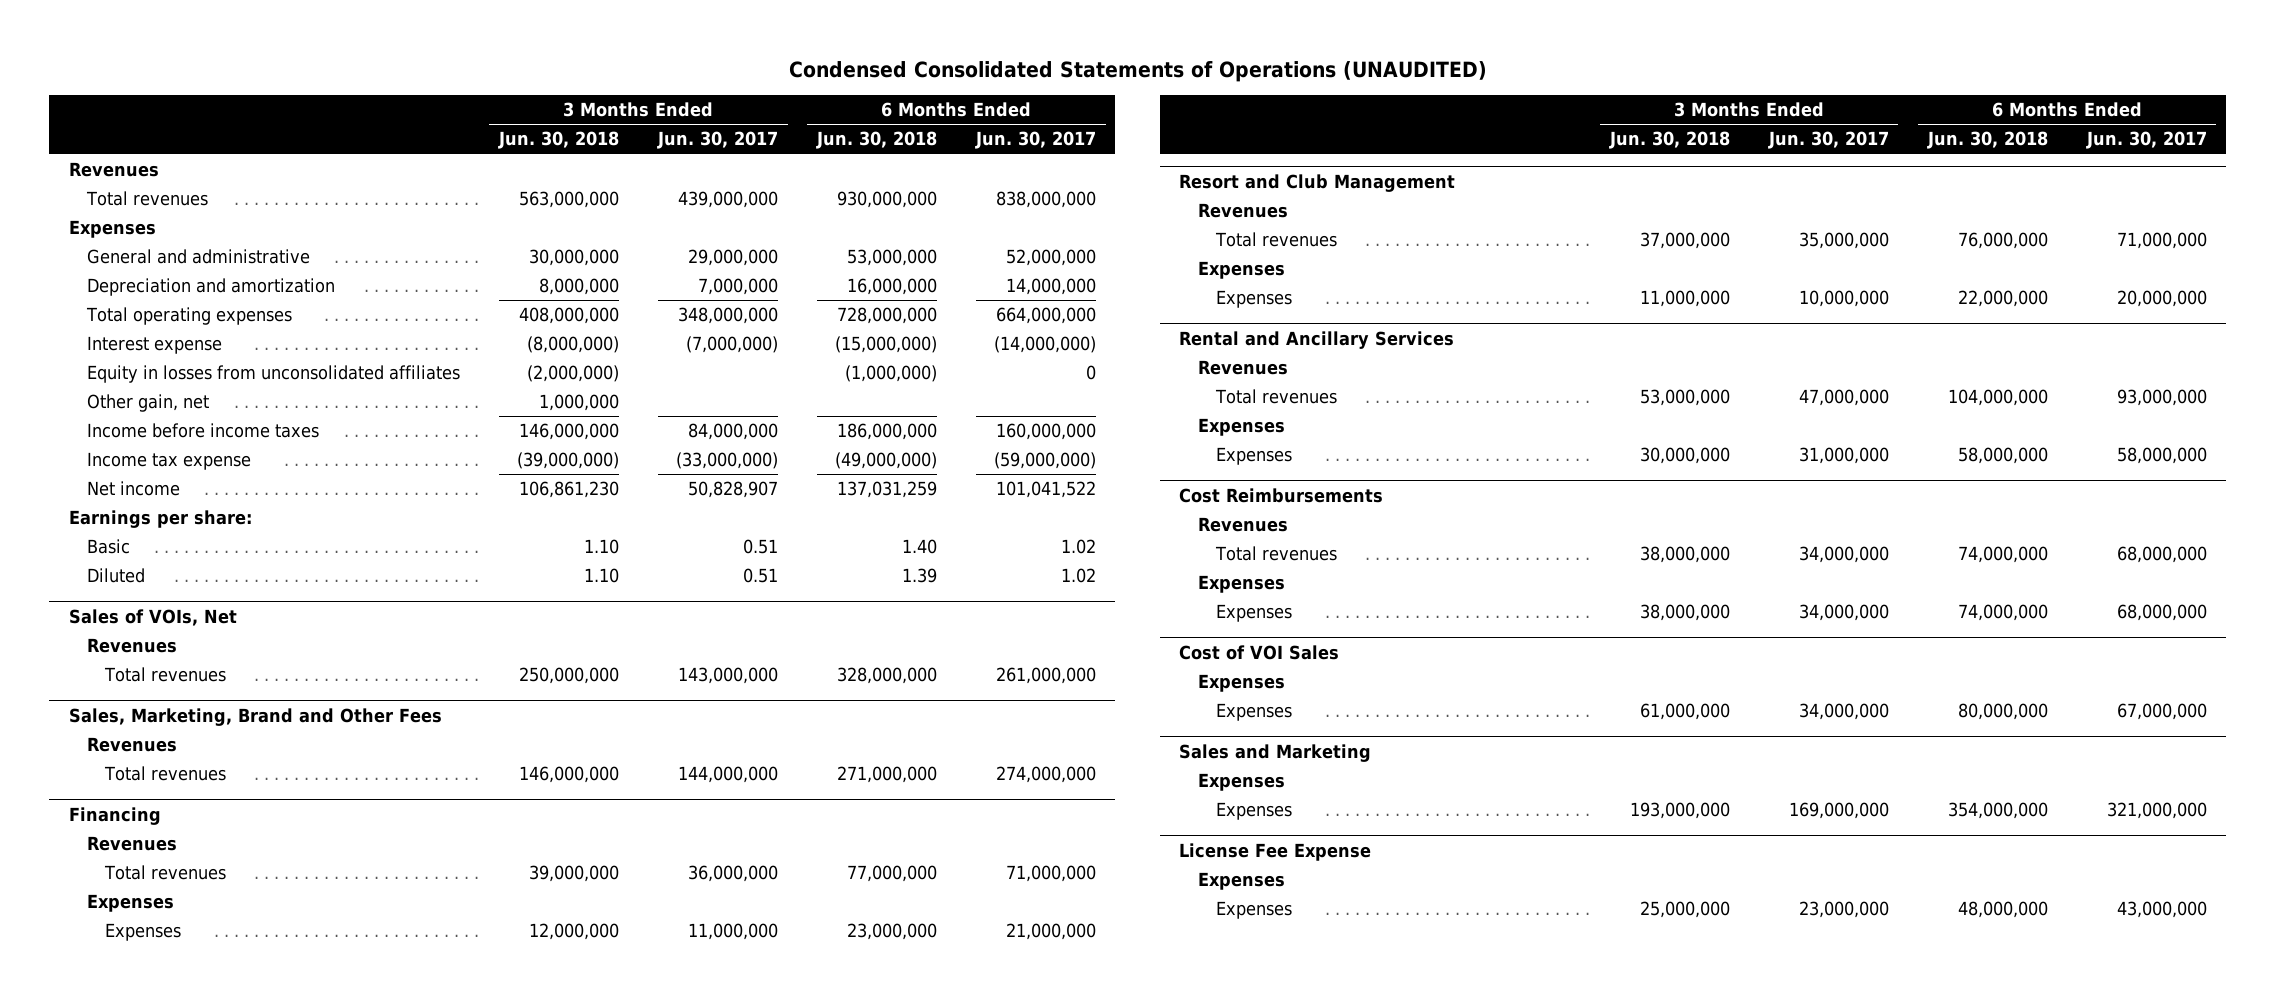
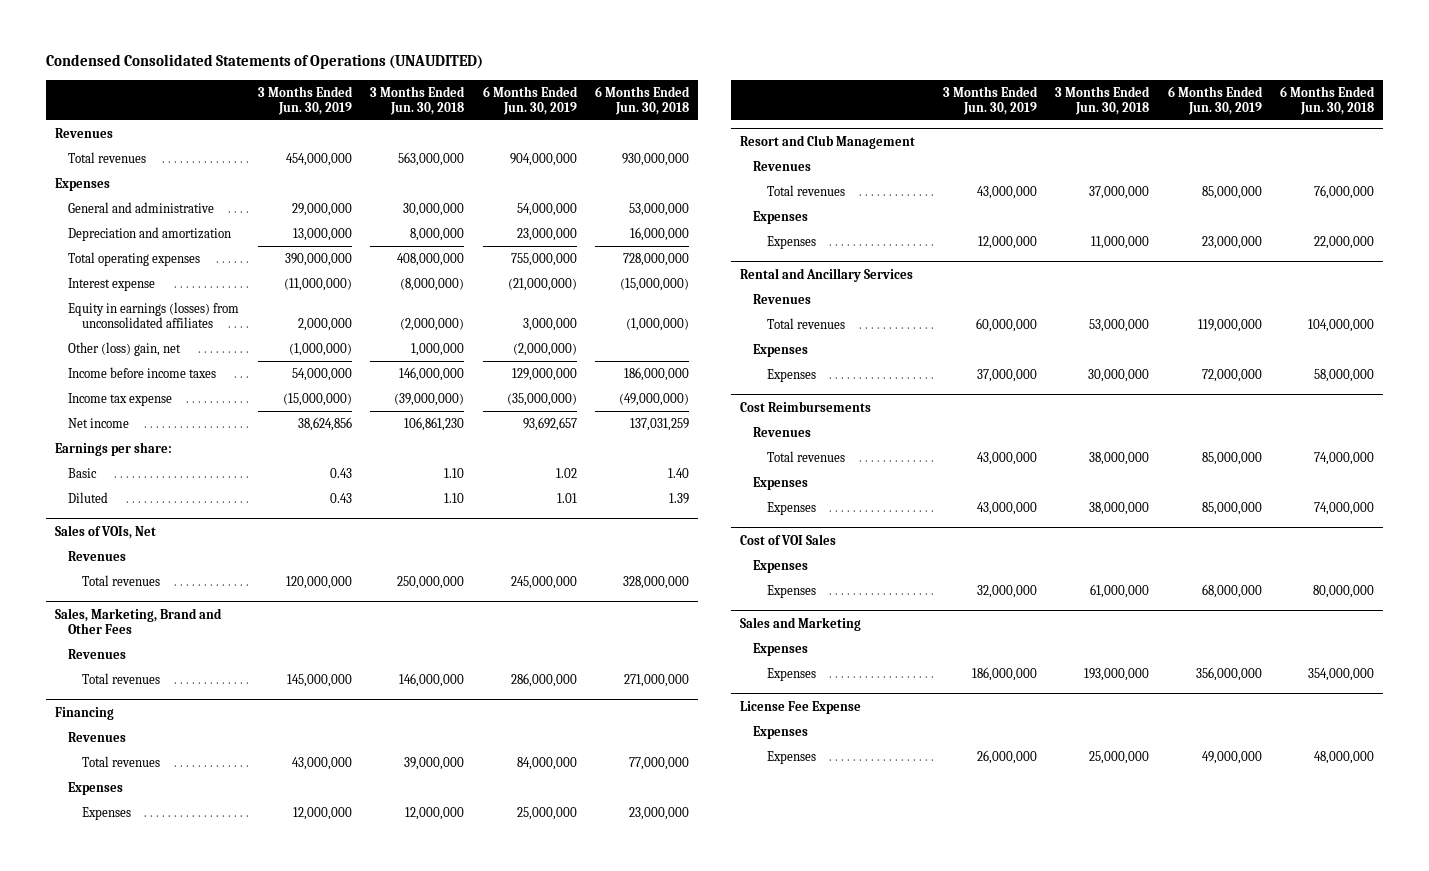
[656,131,778,150] Jun. 30, 2017 -> none
[974,131,1096,150] Jun. 30, 2017 -> none
none -> [257,85,353,115] 3 Months Ended Jun. 30, 2019
none -> [482,85,578,115] 6 Months Ended Jun. 30, 2019
[86,365,460,384] Equity in losses from unconsolidated affiliates -> [68,302,240,329] Equity in earnings (losses) from unconsolidated affiliates
[86,394,209,413] Other gain, net -> [68,342,182,357] Other (loss) gain, net

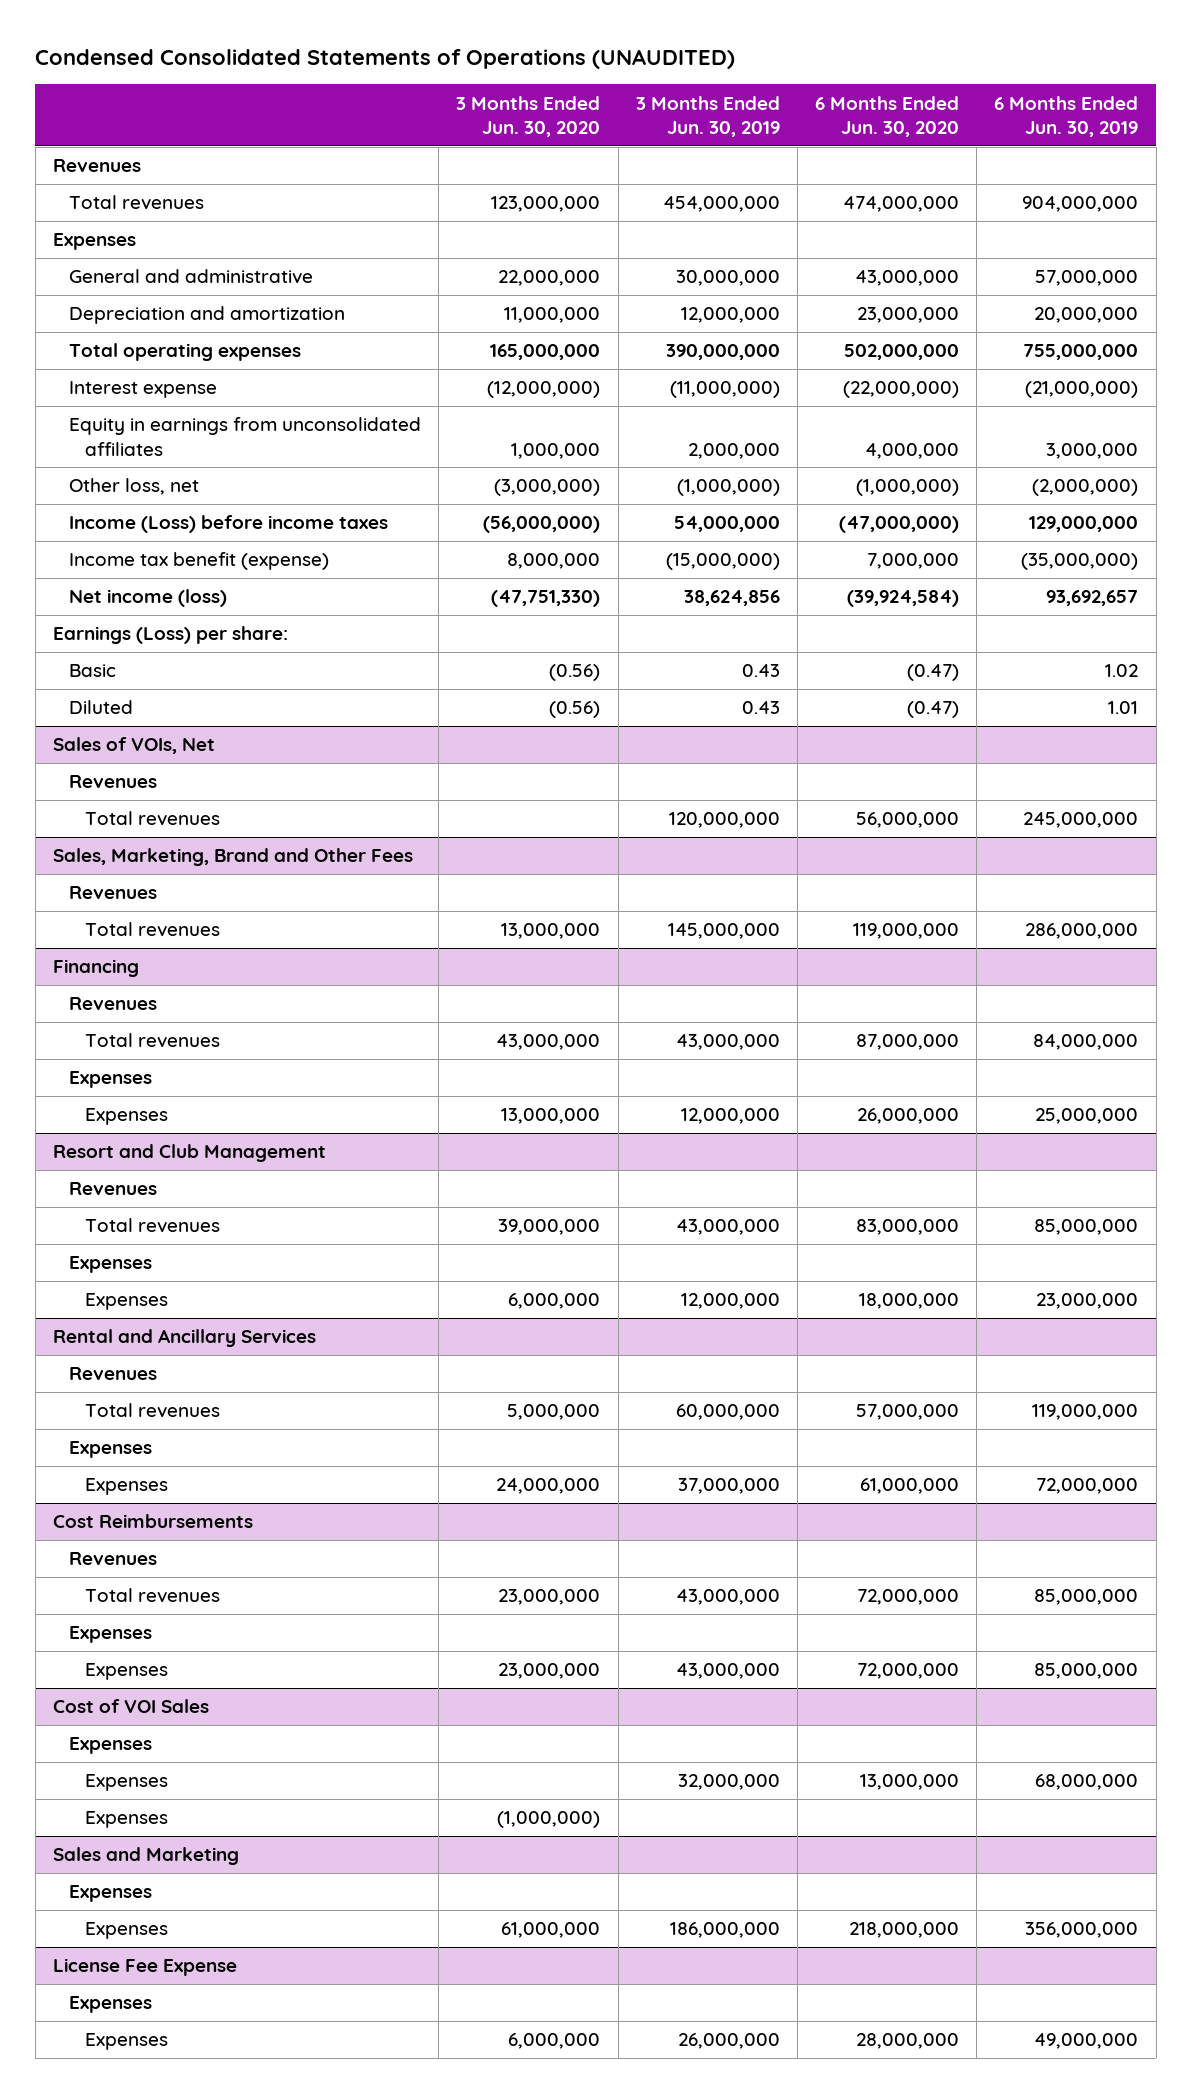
[370,85,466,115] 3 Months Ended Jun. 30, 2018 -> none
[594,85,690,115] 6 Months Ended Jun. 30, 2018 -> none
none -> [456,95,601,137] 3 Months Ended Jun. 30, 2020
none -> [815,95,960,137] 6 Months Ended Jun. 30, 2020
[291,203,352,217] 29,000,000 -> [675,270,780,287] 30,000,000
[516,203,577,217] 54,000,000 -> [1035,270,1139,287] 57,000,000
[292,228,352,242] 13,000,000 -> [680,307,780,324] 12,000,000
[516,228,577,242] 23,000,000 -> [1034,307,1139,324] 20,000,000
[68,302,240,329] Equity in earnings (losses) from unconsolidated affiliates -> [68,417,421,456] Equity in earnings from unconsolidated affiliates
[68,342,182,357] Other (loss) gain, net -> [68,478,199,496] Other loss, net
[68,367,217,379] Income before income taxes -> [68,515,388,534] Income (Loss) before income taxes
[68,393,173,407] Income tax expense -> [68,552,329,571] Income tax benefit (expense)
[68,418,130,429] Net income -> [68,589,227,608] Net income (loss)
[55,442,173,457] Earnings per share: -> [53,626,289,645] Earnings (Loss) per share:
none -> [84,1811,168,1829] Expenses

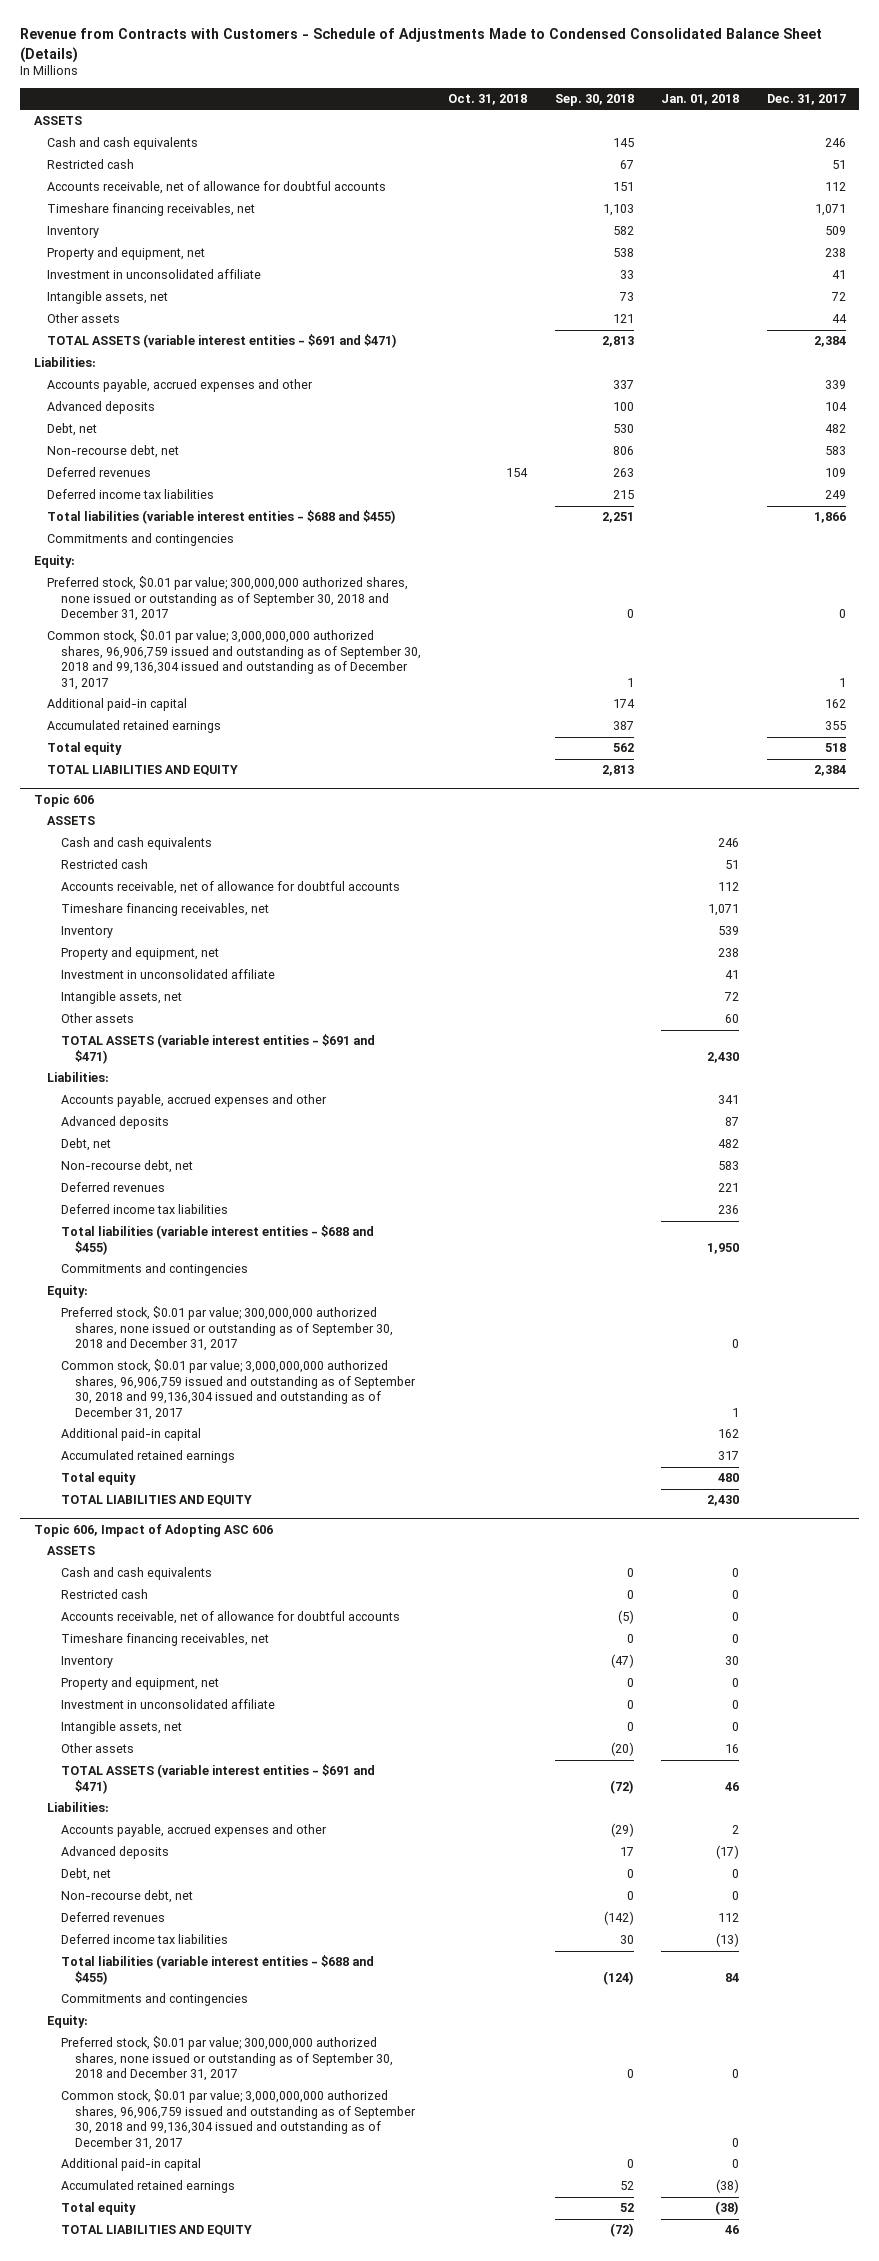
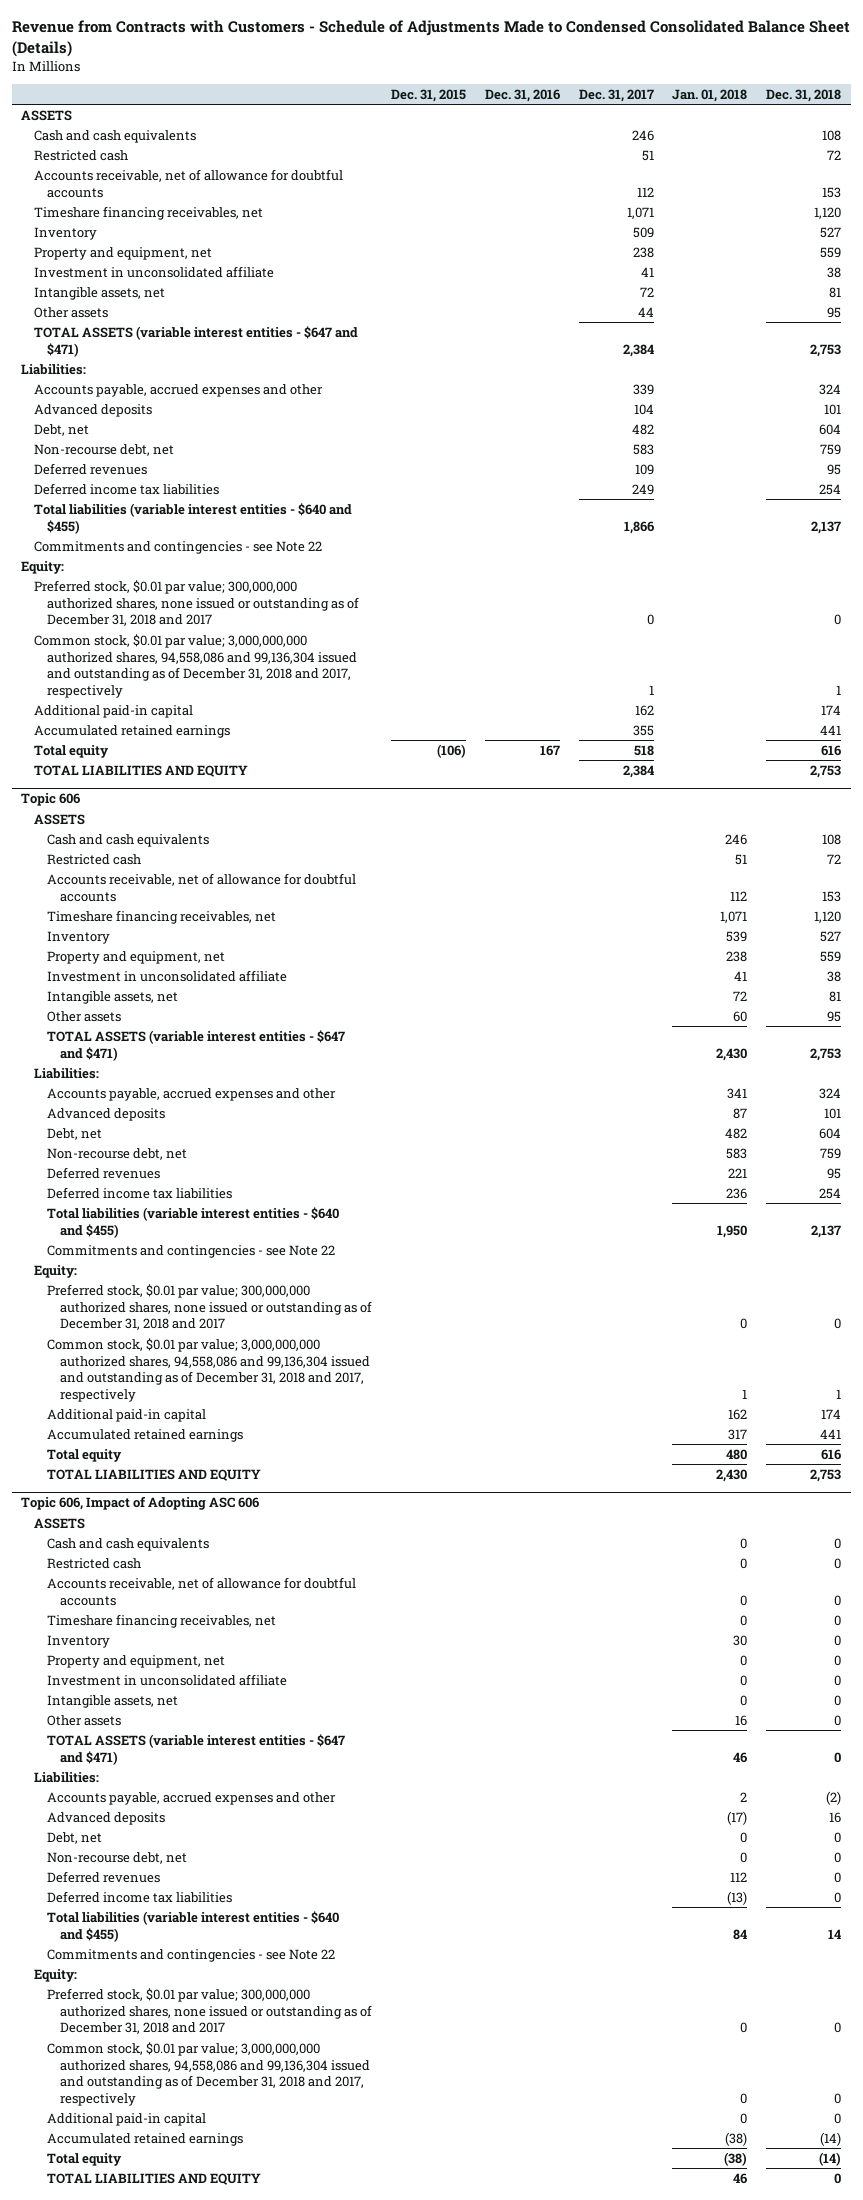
[448,93,528,105] Oct. 31, 2018 -> none
[554,93,634,106] Sep. 30, 2018 -> none
none -> [391,88,467,102] Dec. 31, 2015
none -> [484,88,560,102] Dec. 31, 2016
none -> [766,88,842,102] Dec. 31, 2018
[47,334,398,349] TOTAL ASSETS (variable interest entities - $691 and $471) -> [34,325,359,357] TOTAL ASSETS (variable interest entities - $647 and $471)
[47,510,397,525] Total liabilities (variable interest entities - $688 and $455) -> [34,502,353,534] Total liabilities (variable interest entities - $640 and $455)
[47,533,235,547] Commitments and contingencies -> [34,540,323,554] Commitments and contingencies - see Note 22
[47,576,409,622] Preferred stock, $0.01 par value; 300,000,000 authorized shares, none issued or outstanding as of September 30, 2018 and December 31, 2017 -> [34,579,360,627] Preferred stock, $0.01 par value; 300,000,000 authorized shares, none issued or outstanding as of December 31, 2018 and 2017
[47,629,422,690] Common stock, $0.01 par value; 3,000,000,000 authorized shares, 96,906,759 issued and outstanding as of September 30, 2018 and 99,136,304 issued and outstanding as of December 31, 2017 -> [34,633,358,698] Common stock, $0.01 par value; 3,000,000,000 authorized shares, 94,558,086 and 99,136,304 issued and outstanding as of December 31, 2018 and 2017, respectively
[61,1034,376,1064] TOTAL ASSETS (variable interest entities - $691 and $471) -> [47,1029,346,1061] TOTAL ASSETS (variable interest entities - $647 and $471)
[61,1225,375,1255] Total liabilities (variable interest entities - $688 and $455) -> [47,1206,340,1238] Total liabilities (variable interest entities - $640 and $455)
[61,1263,249,1277] Commitments and contingencies -> [47,1244,336,1258] Commitments and contingencies - see Note 22
[61,1306,393,1352] Preferred stock, $0.01 par value; 300,000,000 authorized shares, none issued or outstanding as of September 30, 2018 and December 31, 2017 -> [47,1283,373,1331] Preferred stock, $0.01 par value; 300,000,000 authorized shares, none issued or outstanding as of December 31, 2018 and 2017
[61,1359,416,1420] Common stock, $0.01 par value; 3,000,000,000 authorized shares, 96,906,759 issued and outstanding as of September 30, 2018 and 99,136,304 issued and outstanding as of December 31, 2017 -> [47,1337,371,1402] Common stock, $0.01 par value; 3,000,000,000 authorized shares, 94,558,086 and 99,136,304 issued and outstanding as of December 31, 2018 and 2017, respectively
[61,1764,376,1794] TOTAL ASSETS (variable interest entities - $691 and $471) -> [47,1733,346,1765] TOTAL ASSETS (variable interest entities - $647 and $471)
[61,1955,375,1985] Total liabilities (variable interest entities - $688 and $455) -> [47,1910,340,1942] Total liabilities (variable interest entities - $640 and $455)
[61,1993,249,2007] Commitments and contingencies -> [47,1948,336,1962] Commitments and contingencies - see Note 22
[61,2036,393,2082] Preferred stock, $0.01 par value; 300,000,000 authorized shares, none issued or outstanding as of September 30, 2018 and December 31, 2017 -> [47,1987,373,2035] Preferred stock, $0.01 par value; 300,000,000 authorized shares, none issued or outstanding as of December 31, 2018 and 2017
[61,2089,416,2150] Common stock, $0.01 par value; 3,000,000,000 authorized shares, 96,906,759 issued and outstanding as of September 30, 2018 and 99,136,304 issued and outstanding as of December 31, 2017 -> [47,2041,371,2106] Common stock, $0.01 par value; 3,000,000,000 authorized shares, 94,558,086 and 99,136,304 issued and outstanding as of December 31, 2018 and 2017, respectively

